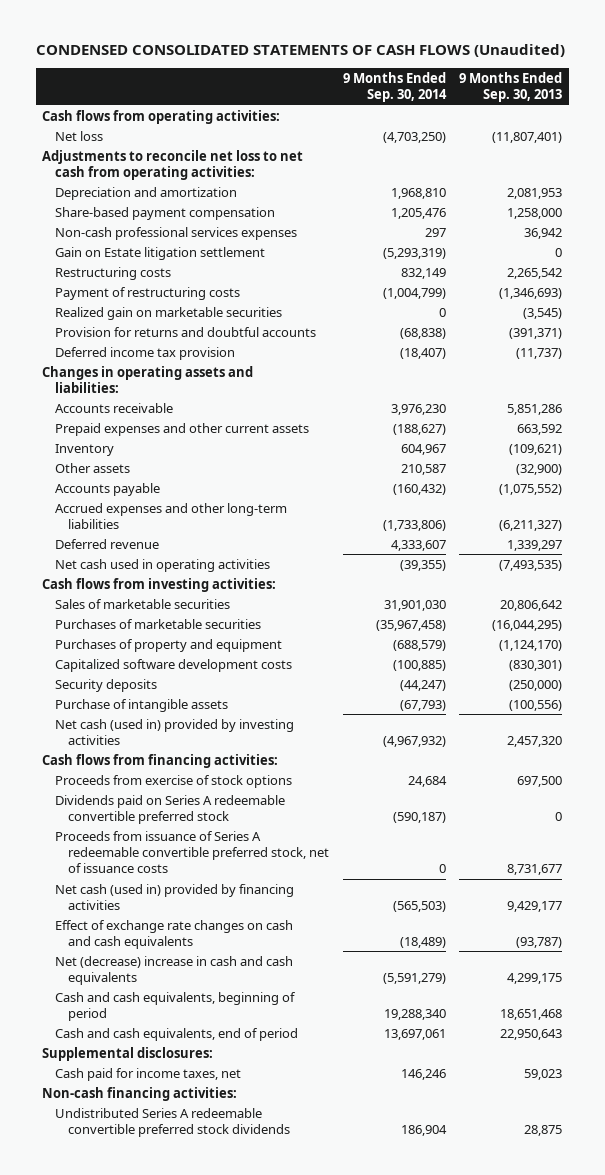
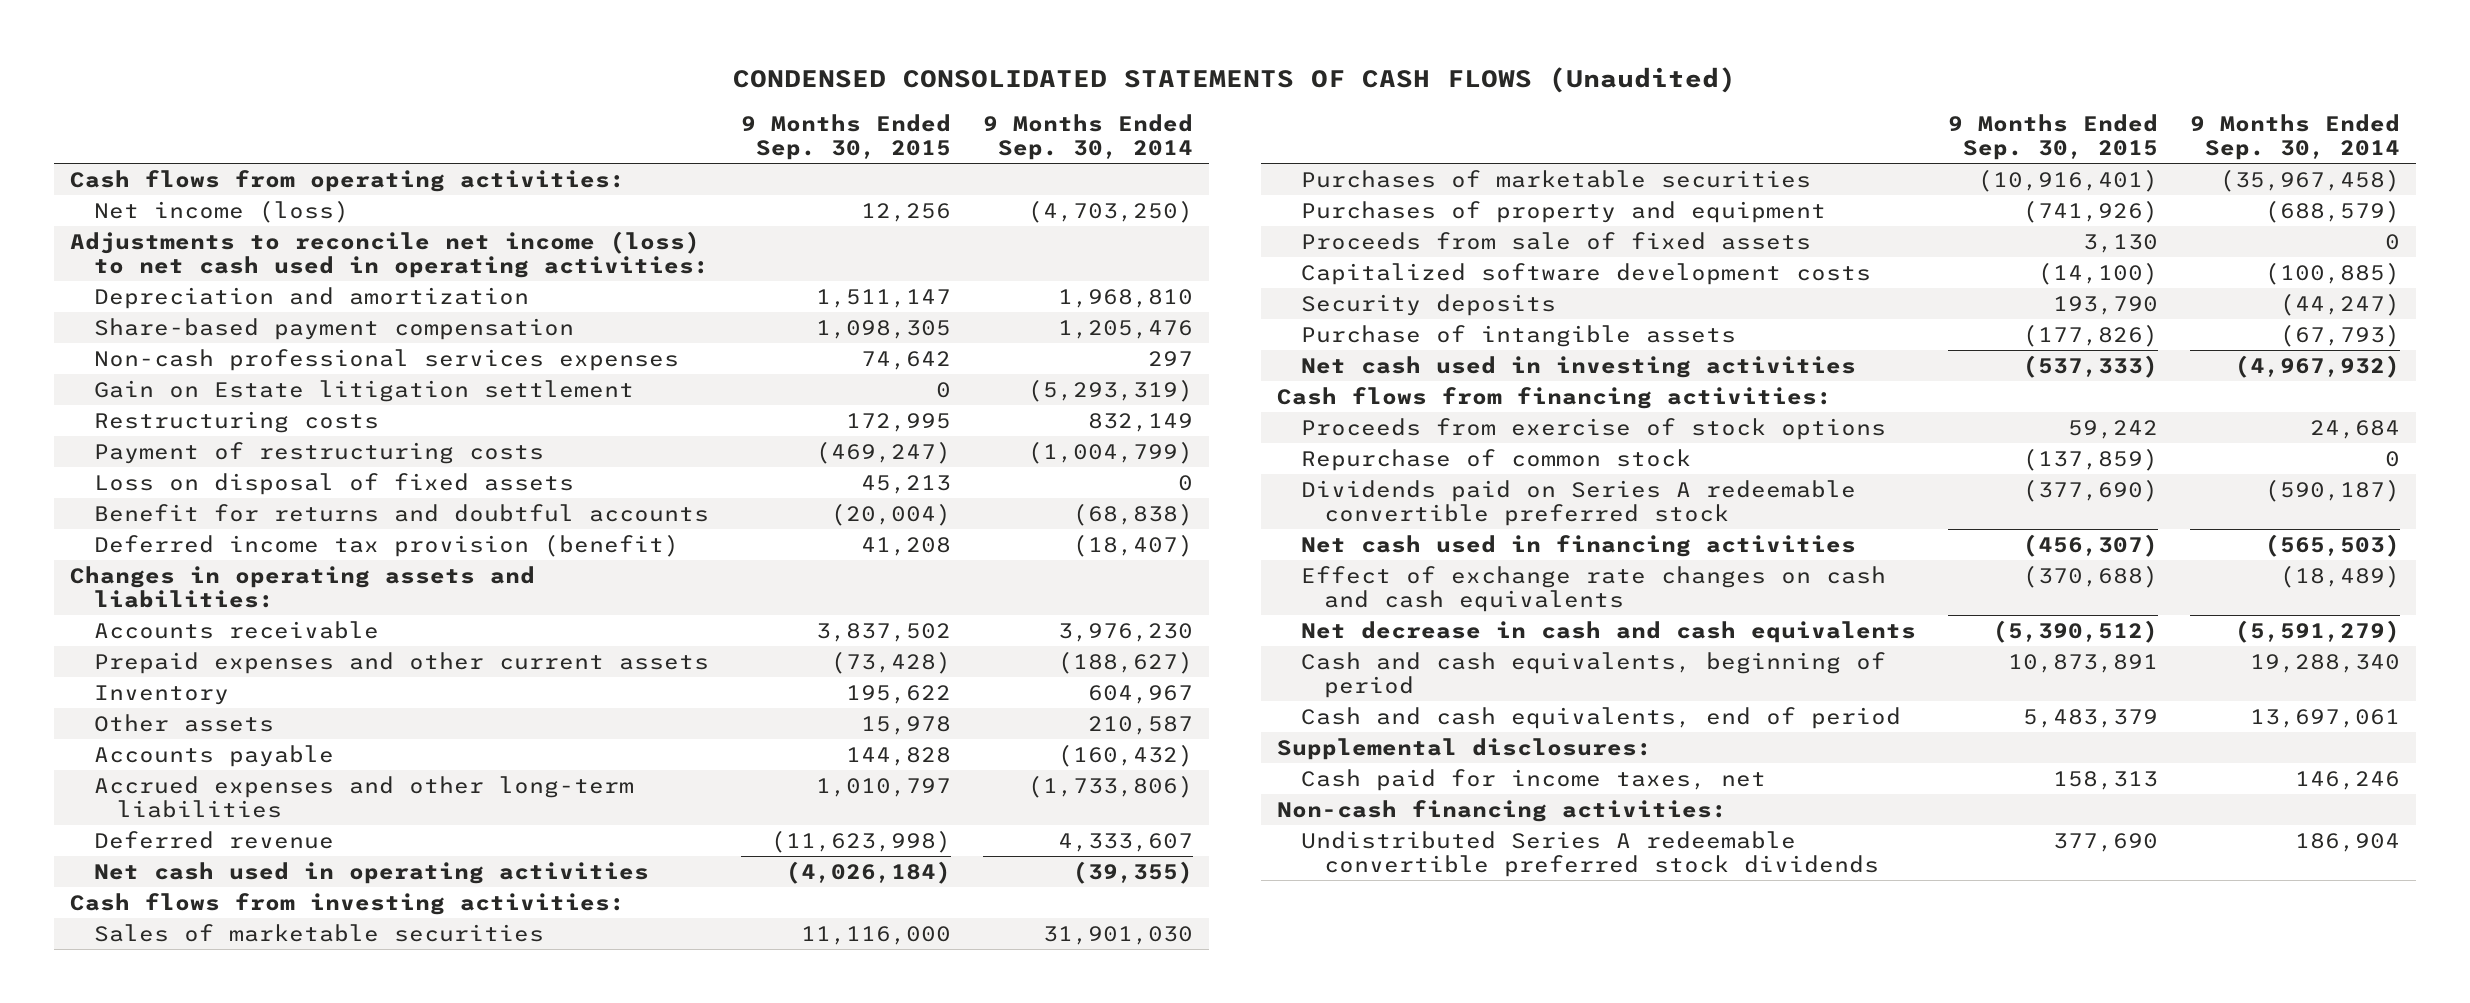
[459,72,563,103] 9 Months Ended Sep. 30, 2013 -> none
none -> [740,113,951,161] 9 Months Ended Sep. 30, 2015
[55,130,104,141] Net loss -> [93,199,349,223] Net income (loss)
[42,149,304,180] Adjustments to reconcile net loss to net cash from operating activities: -> [70,230,709,279] Adjustments to reconcile net income (loss) to net cash used in operating activities:
[55,306,283,320] Realized gain on marketable securities -> none
none -> [93,472,574,495] Loss on disposal of fixed assets
[55,326,317,337] Provision for returns and doubtful accounts -> [93,503,709,522] Benefit for returns and doubtful accounts
[55,346,236,360] Deferred income tax provision -> [93,533,679,557] Deferred income tax provision (benefit)
none -> [1300,231,1811,250] Proceeds from sale of fixed assets
[55,718,295,745] Net cash (used in) provided by investing activities -> [1300,355,1856,378] Net cash used in investing activities
none -> [1300,448,1691,471] Repurchase of common stock
[55,830,330,873] Proceeds from issuance of Series A redeemable convertible preferred stock, net of issuance costs -> none
[55,883,295,910] Net cash (used in) provided by financing activities -> [1300,534,1856,557] Net cash used in financing activities
[55,955,294,985] Net (decrease) increase in cash and cash equivalents -> [1300,620,1916,643] Net decrease in cash and cash equivalents

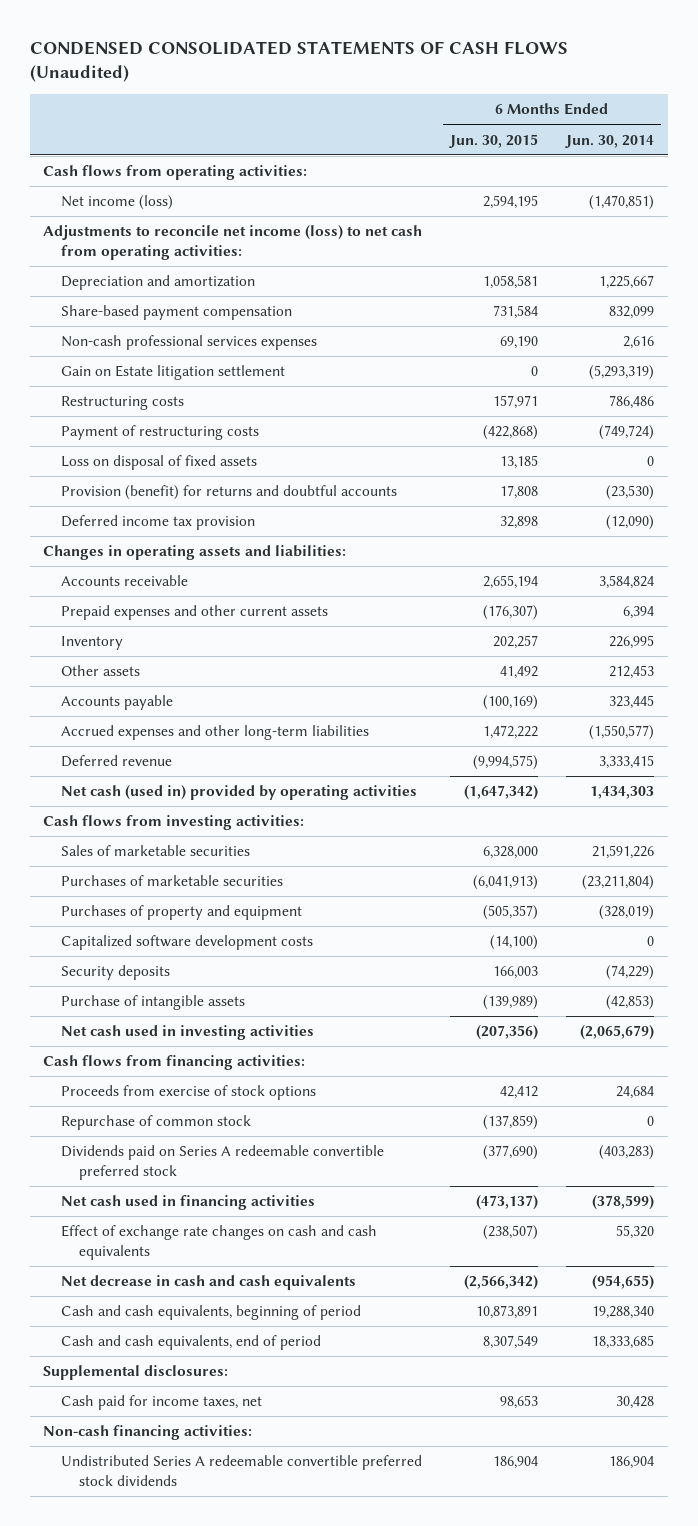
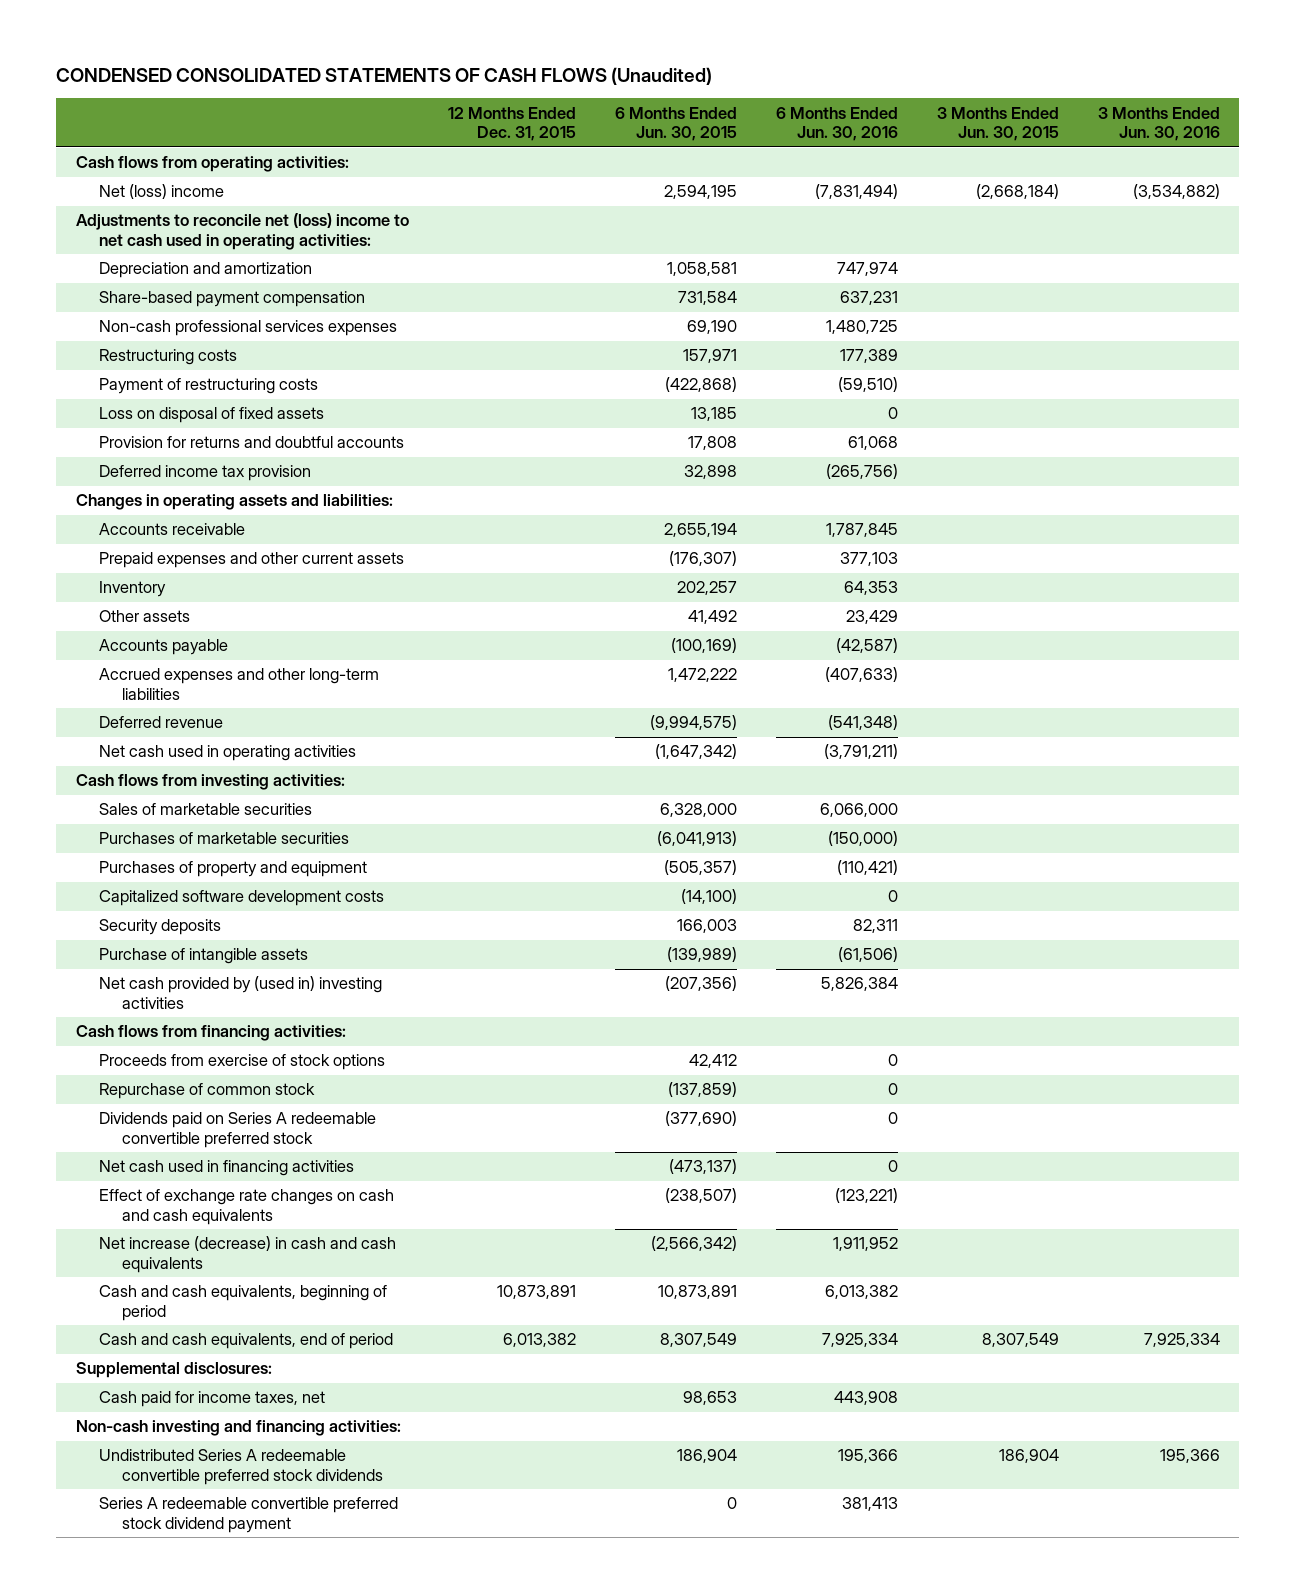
[565,134,655,148] Jun. 30, 2014 -> none
none -> [447,106,576,142] 12 Months Ended Dec. 31, 2015
none -> [775,106,898,142] 6 Months Ended Jun. 30, 2016
none -> [936,106,1059,142] 3 Months Ended Jun. 30, 2015
none -> [1097,106,1220,142] 3 Months Ended Jun. 30, 2016
[61,195,174,211] Net income (loss) -> [98,184,224,200] Net (loss) income
[43,225,423,260] Adjustments to reconcile net income (loss) to net cash from operating activities: -> [75,213,409,250] Adjustments to reconcile net (loss) income to net cash used in operating activities:
[61,365,286,381] Gain on Estate litigation settlement -> none
[61,485,398,501] Provision (benefit) for returns and doubtful accounts -> [98,436,404,449] Provision for returns and doubtful accounts
[61,785,418,801] Net cash (used in) provided by operating activities -> [98,745,356,762] Net cash used in operating activities
[61,1025,315,1041] Net cash used in investing activities -> [98,976,382,1009] Net cash provided by (used in) investing activities
[61,1275,357,1291] Net decrease in cash and cash equivalents -> [98,1236,396,1273] Net increase (decrease) in cash and cash equivalents
[43,1425,253,1441] Non-cash financing activities: -> [75,1420,401,1437] Non-cash investing and financing activities:
none -> [98,1497,398,1533] Series A redeemable convertible preferred stock dividend payment

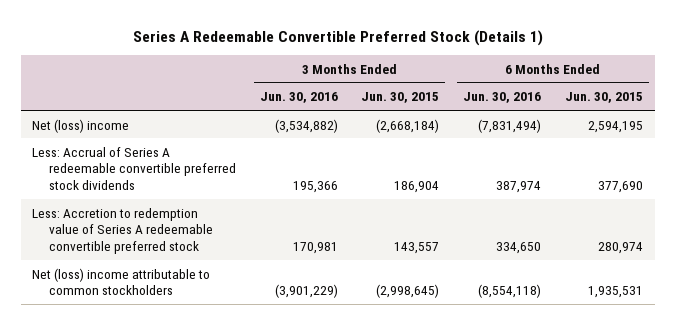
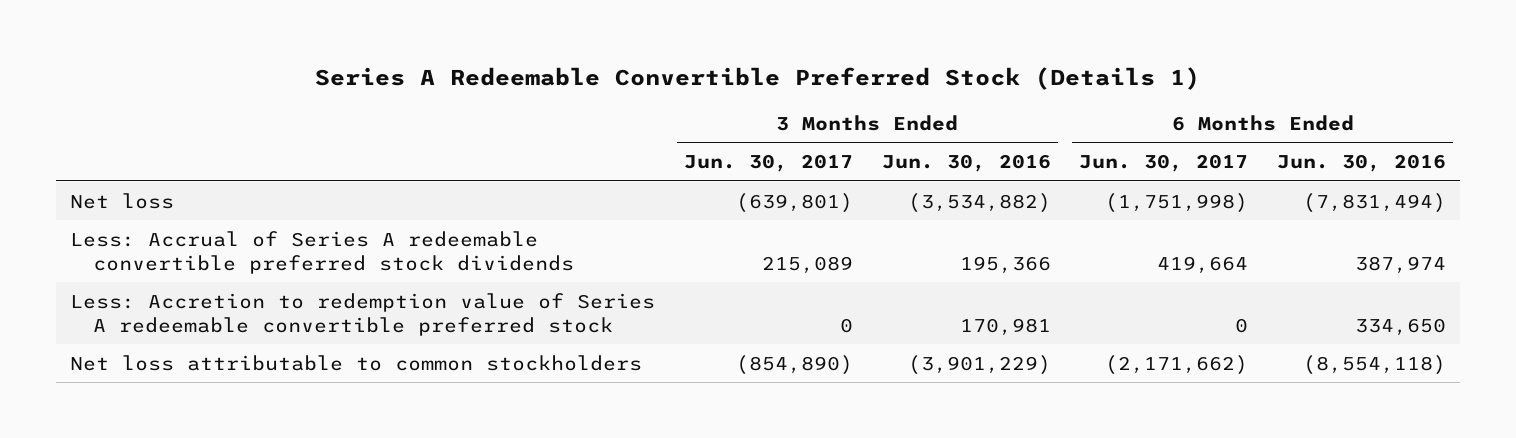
[361,92,440,104] Jun. 30, 2015 -> none
[564,92,643,104] Jun. 30, 2015 -> none
none -> [684,153,854,172] Jun. 30, 2017
none -> [1079,153,1249,172] Jun. 30, 2017
[32,118,130,133] Net (loss) income -> [70,192,175,209] Net loss
[32,267,211,296] Net (loss) income attributable to common stockholders -> [70,354,643,371] Net loss attributable to common stockholders

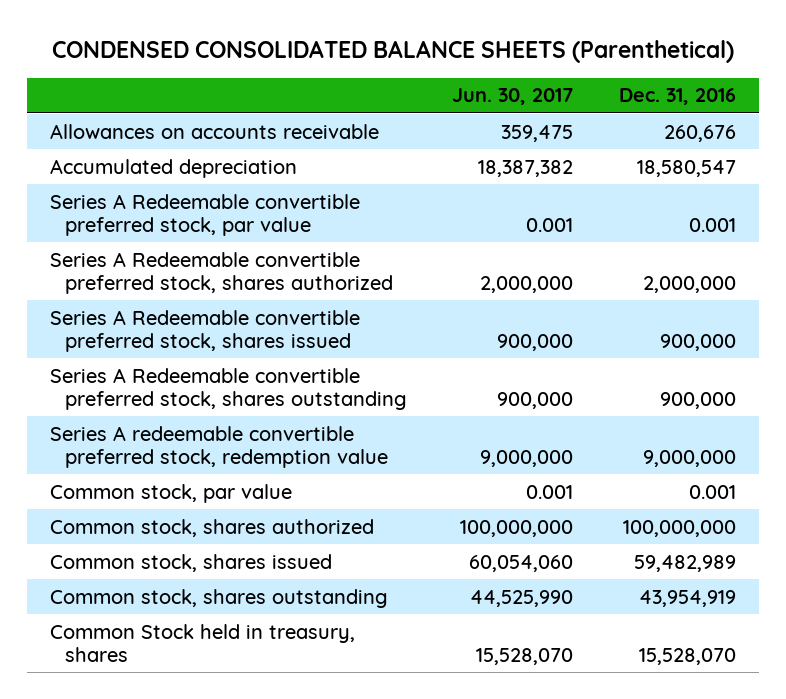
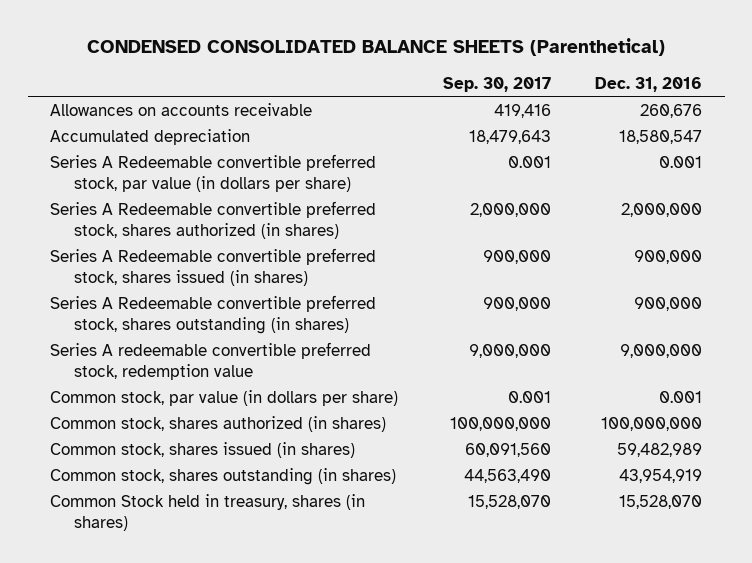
[452,88,574,106] Jun. 30, 2017 -> none
none -> [442,76,551,92] Sep. 30, 2017
[49,193,360,236] Series A Redeemable convertible preferred stock, par value -> [50,153,377,192] Series A Redeemable convertible preferred stock, par value (in dollars per share)
[49,251,393,294] Series A Redeemable convertible preferred stock, shares authorized -> [50,200,377,239] Series A Redeemable convertible preferred stock, shares authorized (in shares)
[49,309,360,352] Series A Redeemable convertible preferred stock, shares issued -> [50,247,377,286] Series A Redeemable convertible preferred stock, shares issued (in shares)
[49,367,407,410] Series A Redeemable convertible preferred stock, shares outstanding -> [50,294,377,334] Series A Redeemable convertible preferred stock, shares outstanding (in shares)
[49,483,292,503] Common stock, par value -> [50,389,399,406] Common stock, par value (in dollars per share)
[49,518,374,537] Common stock, shares authorized -> [50,415,387,432] Common stock, shares authorized (in shares)
[49,553,332,572] Common stock, shares issued -> [50,441,356,458] Common stock, shares issued (in shares)
[49,588,388,608] Common stock, shares outstanding -> [50,467,397,485] Common stock, shares outstanding (in shares)
[49,623,355,662] Common Stock held in treasury, shares -> [50,493,366,531] Common Stock held in treasury, shares (in shares)

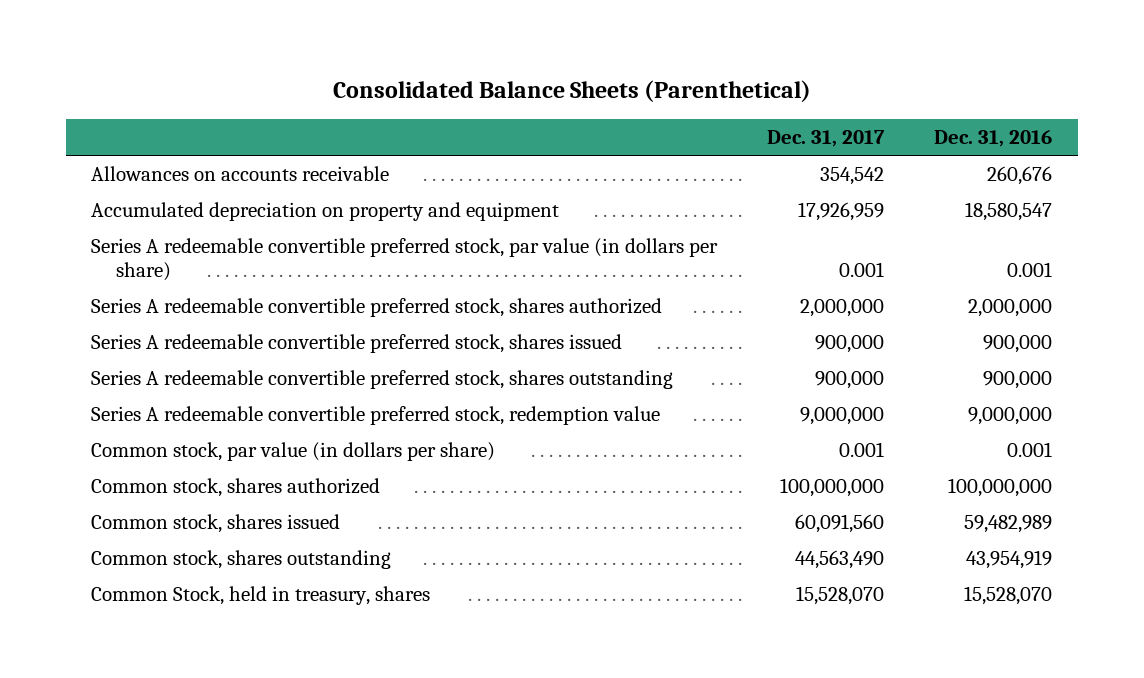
[87,38,666,57] CONDENSED CONSOLIDATED BALANCE SHEETS (Parenthetical) -> [332,80,811,103] Consolidated Balance Sheets (Parenthetical)
[442,76,551,92] Sep. 30, 2017 -> none
none -> [767,130,886,148] Dec. 31, 2017
[50,128,251,145] Accumulated depreciation -> [91,201,560,221] Accumulated depreciation on property and equipment
[50,153,377,192] Series A Redeemable convertible preferred stock, par value (in dollars per share) -> [91,237,719,282] Series A redeemable convertible preferred stock, par value (in dollars per share)
[50,200,377,239] Series A Redeemable convertible preferred stock, shares authorized (in shares) -> [91,297,663,317] Series A redeemable convertible preferred stock, shares authorized
[50,247,377,286] Series A Redeemable convertible preferred stock, shares issued (in shares) -> [91,333,623,353] Series A redeemable convertible preferred stock, shares issued
[50,294,377,334] Series A Redeemable convertible preferred stock, shares outstanding (in shares) -> [91,369,674,389] Series A redeemable convertible preferred stock, shares outstanding
[50,415,387,432] Common stock, shares authorized (in shares) -> [91,477,381,497] Common stock, shares authorized
[50,441,356,458] Common stock, shares issued (in shares) -> [91,513,341,533] Common stock, shares issued
[50,467,397,485] Common stock, shares outstanding (in shares) -> [91,549,392,569] Common stock, shares outstanding
[50,493,366,531] Common Stock held in treasury, shares (in shares) -> [91,585,431,605] Common Stock, held in treasury, shares

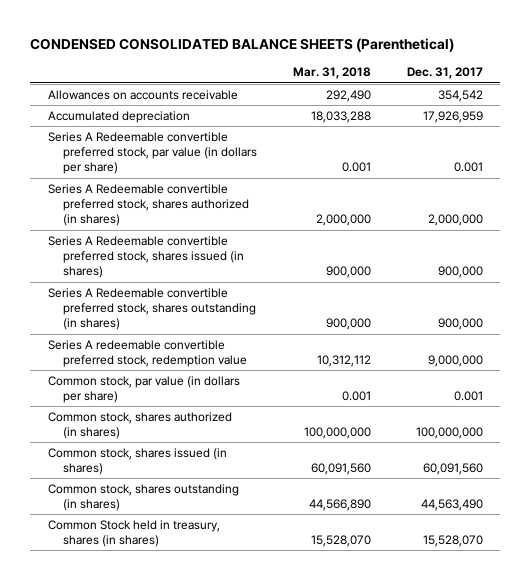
[332,80,811,103] Consolidated Balance Sheets (Parenthetical) -> [30,38,455,53] CONDENSED CONSOLIDATED BALANCE SHEETS (Parenthetical)
[934,130,1053,148] Dec. 31, 2016 -> none
none -> [292,67,371,80] Mar. 31, 2018
[91,201,560,221] Accumulated depreciation on property and equipment -> [47,110,190,123] Accumulated depreciation
[91,237,719,282] Series A redeemable convertible preferred stock, par value (in dollars per share) -> [47,131,258,175] Series A Redeemable convertible preferred stock, par value (in dollars per share)
[91,297,663,317] Series A redeemable convertible preferred stock, shares authorized -> [47,183,250,227] Series A Redeemable convertible preferred stock, shares authorized (in shares)
[91,333,623,353] Series A redeemable convertible preferred stock, shares issued -> [47,235,245,279] Series A Redeemable convertible preferred stock, shares issued (in shares)
[91,369,674,389] Series A redeemable convertible preferred stock, shares outstanding -> [47,287,257,331] Series A Redeemable convertible preferred stock, shares outstanding (in shares)
[91,477,381,497] Common stock, shares authorized -> [47,411,232,440] Common stock, shares authorized (in shares)
[91,513,341,533] Common stock, shares issued -> [47,447,227,476] Common stock, shares issued (in shares)
[91,549,392,569] Common stock, shares outstanding -> [47,483,239,512] Common stock, shares outstanding (in shares)
[91,585,431,605] Common Stock, held in treasury, shares -> [47,519,220,548] Common Stock held in treasury, shares (in shares)

